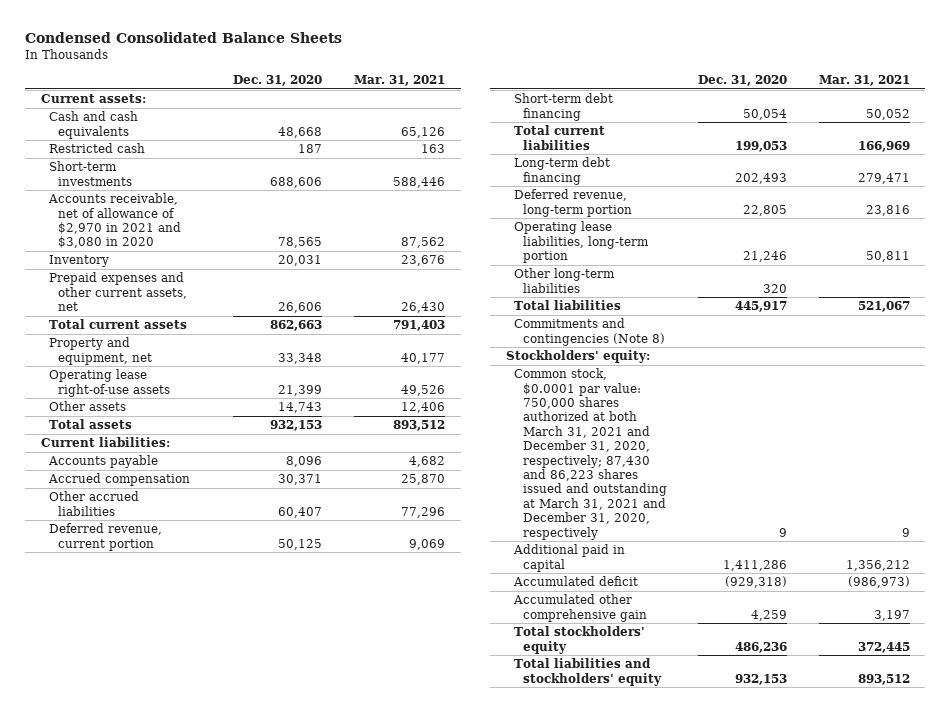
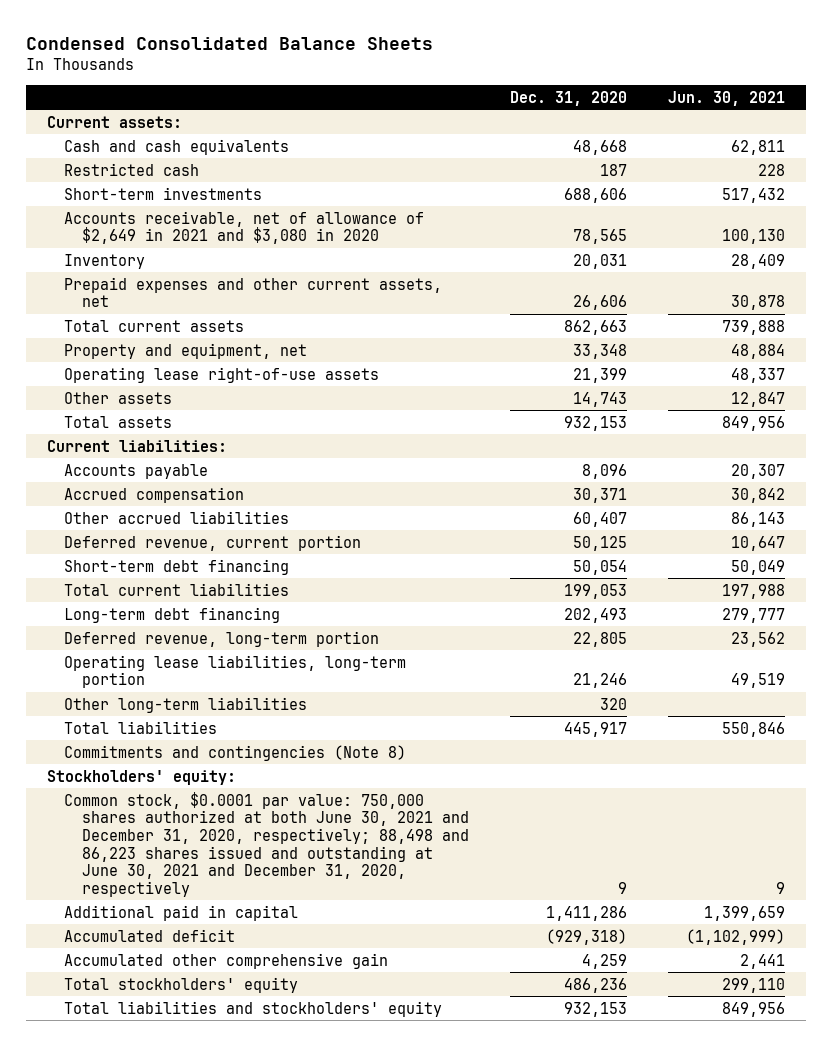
[353,75,445,87] Mar. 31, 2021 -> none
none -> [668,90,786,106] Jun. 30, 2021
[48,193,181,249] Accounts receivable, net of allowance of $2,970 in 2021 and $3,080 in 2020 -> [64,210,425,245] Accounts receivable, net of allowance of $2,649 in 2021 and $3,080 in 2020
[514,368,667,540] Common stock, $0.0001 par value: 750,000 shares authorized at both March 31, 2021 and December 31, 2020, respectively; 87,430 and 86,223 shares issued and outstanding at March 31, 2021 and December 31, 2020, respectively -> [64,791,470,898] Common stock, $0.0001 par value: 750,000 shares authorized at both June 30, 2021 and December 31, 2020, respectively; 88,498 and 86,223 shares issued and outstanding at June 30, 2021 and December 31, 2020, respectively

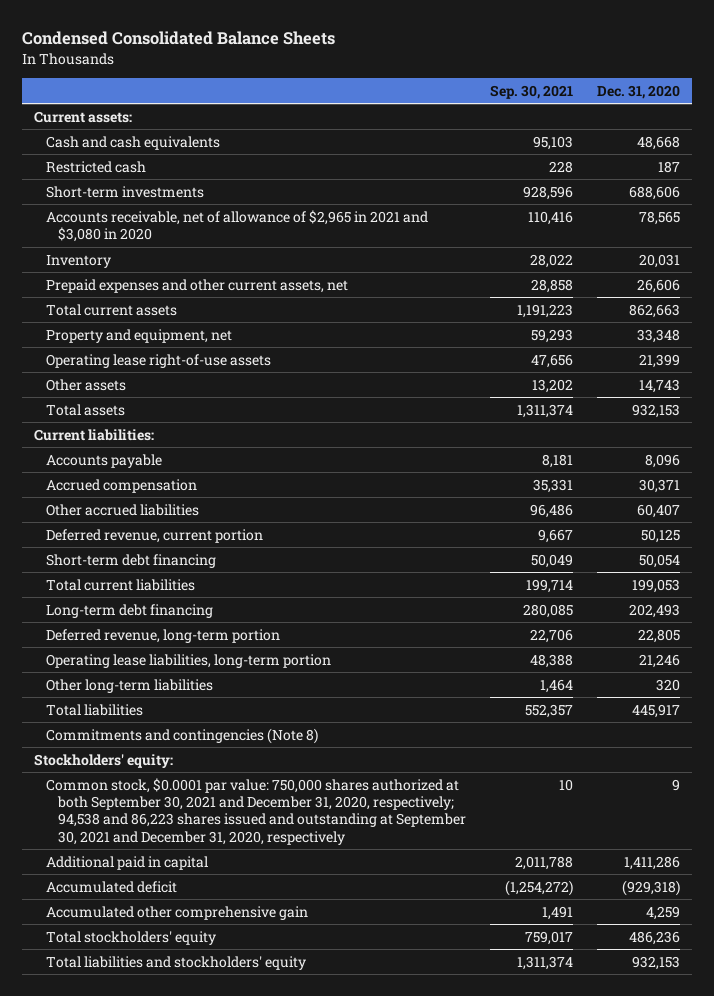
[668,90,786,106] Jun. 30, 2021 -> none
none -> [489,84,573,99] Sep. 30, 2021
[64,210,425,245] Accounts receivable, net of allowance of $2,649 in 2021 and $3,080 in 2020 -> [46,209,429,243] Accounts receivable, net of allowance of $2,965 in 2021 and $3,080 in 2020
[64,791,470,898] Common stock, $0.0001 par value: 750,000 shares authorized at both June 30, 2021 and December 31, 2020, respectively; 88,498 and 86,223 shares issued and outstanding at June 30, 2021 and December 31, 2020, respectively -> [46,777,467,845] Common stock, $0.0001 par value: 750,000 shares authorized at both September 30, 2021 and December 31, 2020, respectively; 94,538 and 86,223 shares issued and outstanding at September 30, 2021 and December 31, 2020, respectively

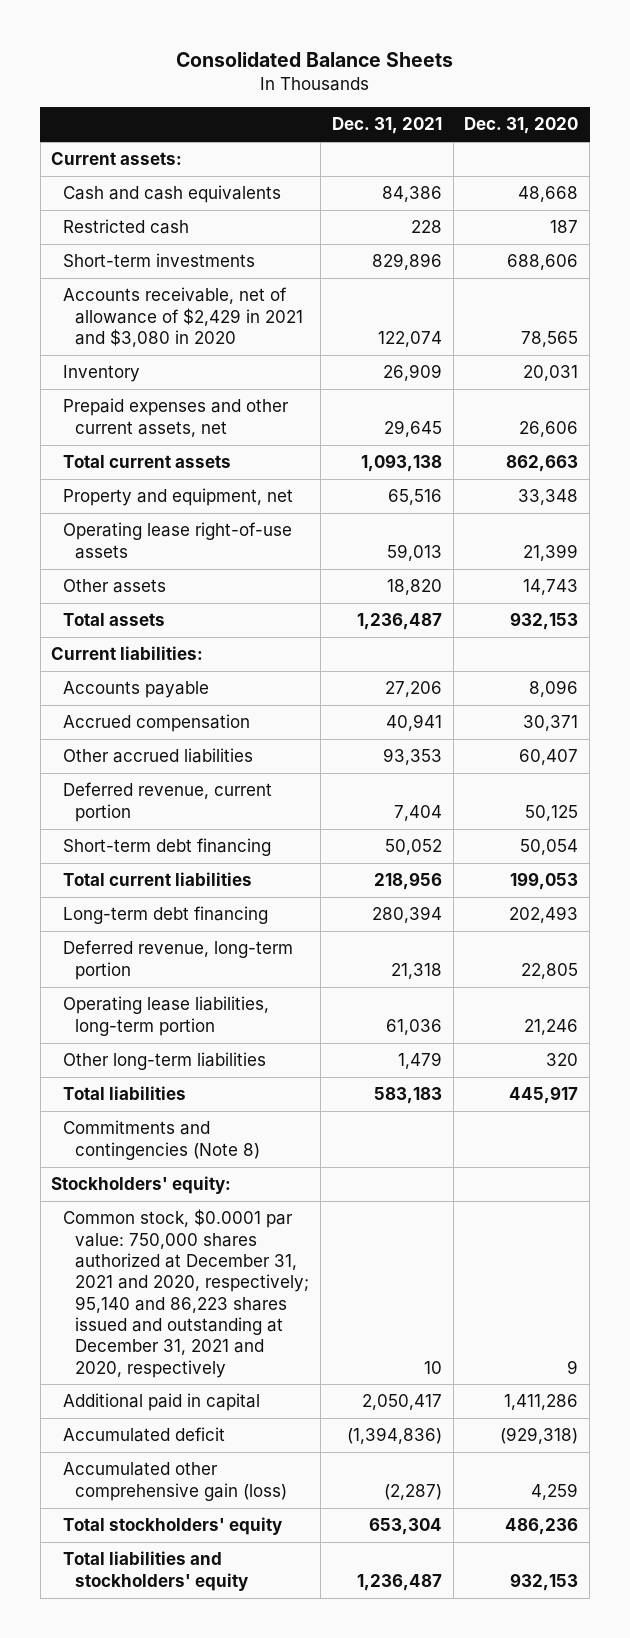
[22,31,336,46] Condensed Consolidated Balance Sheets -> [175,51,453,67] Consolidated Balance Sheets
[489,84,573,99] Sep. 30, 2021 -> none
none -> [331,117,442,135] Dec. 31, 2021
[46,209,429,243] Accounts receivable, net of allowance of $2,965 in 2021 and $3,080 in 2020 -> [63,287,304,348] Accounts receivable, net of allowance of $2,429 in 2021 and $3,080 in 2020
[46,777,467,845] Common stock, $0.0001 par value: 750,000 shares authorized at both September 30, 2021 and December 31, 2020, respectively; 94,538 and 86,223 shares issued and outstanding at September 30, 2021 and December 31, 2020, respectively -> [63,1209,310,1378] Common stock, $0.0001 par value: 750,000 shares authorized at December 31, 2021 and 2020, respectively; 95,140 and 86,223 shares issued and outstanding at December 31, 2021 and 2020, respectively
[46,905,309,920] Accumulated other comprehensive gain -> [63,1462,288,1501] Accumulated other comprehensive gain (loss)

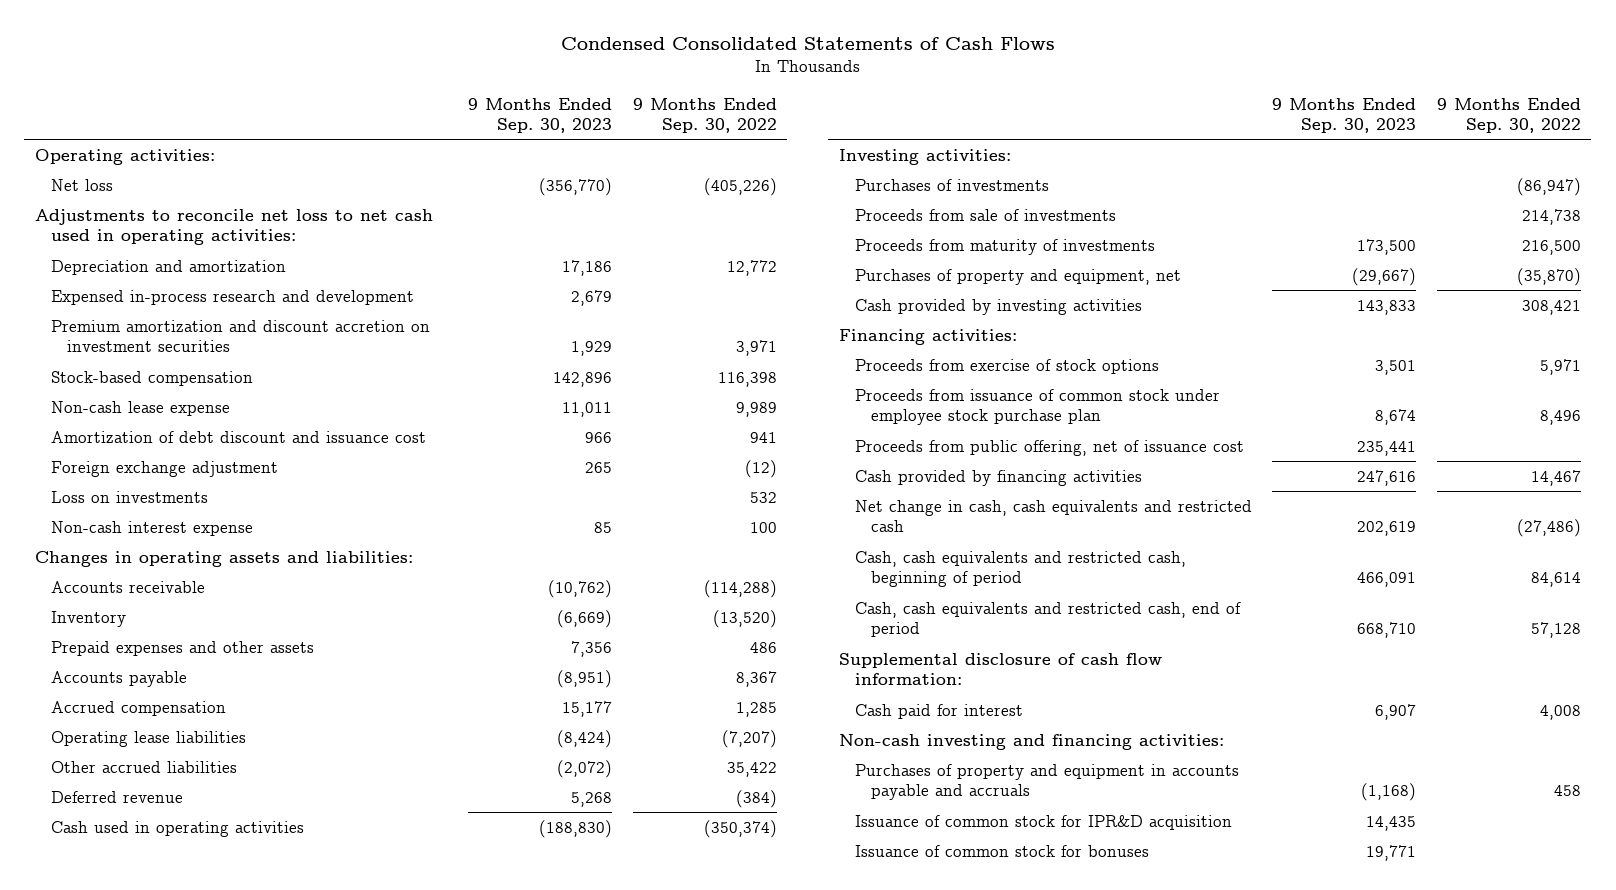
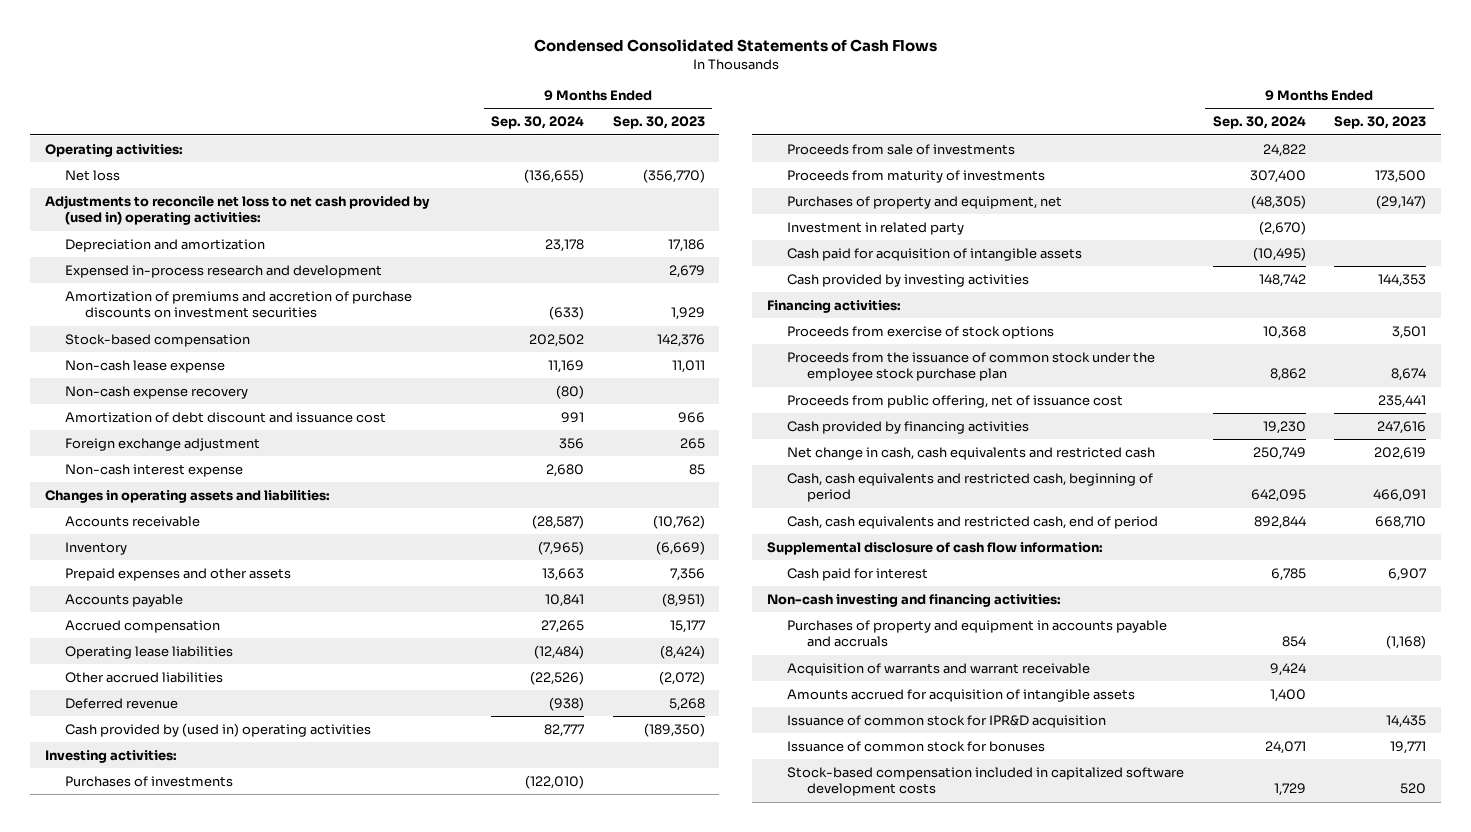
[632,97,777,133] 9 Months Ended Sep. 30, 2022 -> none
none -> [490,116,584,130] Sep. 30, 2024
[34,208,433,246] Adjustments to reconcile net loss to net cash used in operating activities: -> [44,195,430,226] Adjustments to reconcile net loss to net cash provided by (used in) operating activities:
[50,319,430,353] Premium amortization and discount accretion on investment securities -> [64,291,412,319] Amortization of premiums and accretion of purchase discounts on investment securities
[553,371,613,387] 142,896 -> [656,334,705,348] 142,376
none -> [64,386,248,400] Non-cash expense recovery
[50,490,208,503] Loss on investments -> none
[50,820,304,837] Cash used in operating activities -> [64,723,371,738] Cash provided by (used in) operating activities
[539,819,613,838] (188,830) -> [643,723,705,738] (189,350)
[1352,267,1417,286] (29,667) -> [1376,195,1427,210] (29,147)
none -> [786,222,964,236] Investment in related party
none -> [786,248,1082,262] Cash paid for acquisition of intangible assets
[1357,299,1417,315] 143,833 -> [1378,274,1427,288] 144,353
[854,388,1220,426] Proceeds from issuance of common stock under employee stock purchase plan -> [786,352,1155,382] Proceeds from the issuance of common stock under the employee stock purchase plan
none -> [786,663,1090,677] Acquisition of warrants and warrant receivable
none -> [786,689,1135,703] Amounts accrued for acquisition of intangible assets
none -> [786,767,1184,797] Stock-based compensation included in capitalized software development costs

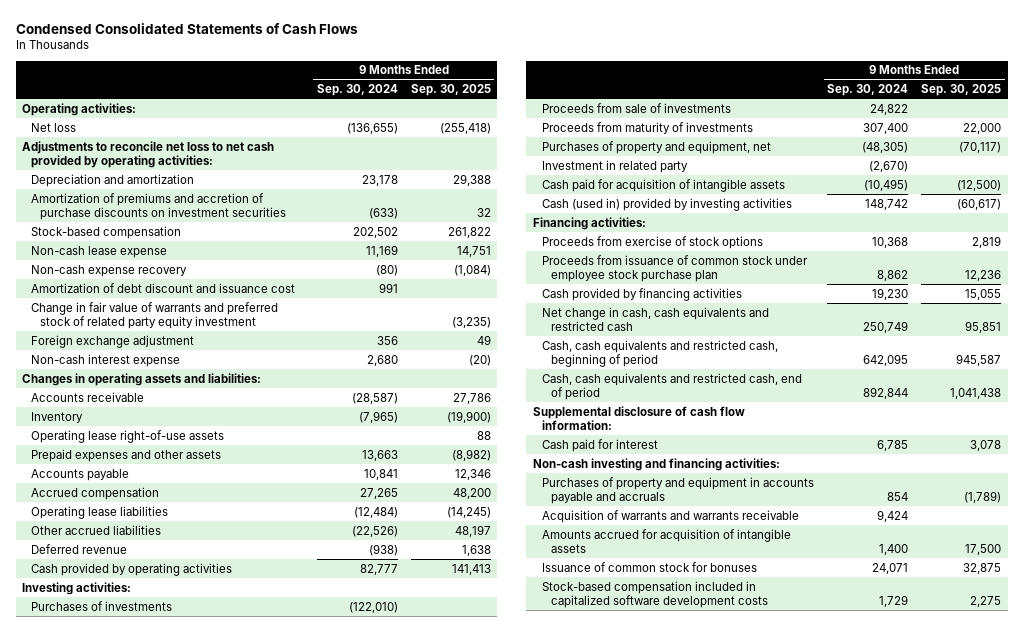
[612,116,705,130] Sep. 30, 2023 -> none
none -> [410,84,491,97] Sep. 30, 2025
[44,195,430,226] Adjustments to reconcile net loss to net cash provided by (used in) operating activities: -> [22,140,275,169] Adjustments to reconcile net loss to net cash provided by operating activities:
[64,265,382,279] Expensed in-process research and development -> none
none -> [31,301,279,330] Change in fair value of warrants and preferred stock of related party equity investment
none -> [31,429,225,443] Operating lease right-of-use assets
[64,723,371,738] Cash provided by (used in) operating activities -> [31,562,233,576] Cash provided by operating activities
[786,274,1029,288] Cash provided by investing activities -> [541,197,792,211] Cash (used in) provided by investing activities
[786,395,1123,409] Proceeds from public offering, net of issuance cost -> none
[786,352,1155,382] Proceeds from the issuance of common stock under the employee stock purchase plan -> [541,254,808,283] Proceeds from issuance of common stock under employee stock purchase plan
[786,663,1090,677] Acquisition of warrants and warrant receivable -> [541,509,799,523] Acquisition of warrants and warrants receivable
[786,715,1106,729] Issuance of common stock for IPR&D acquisition -> none

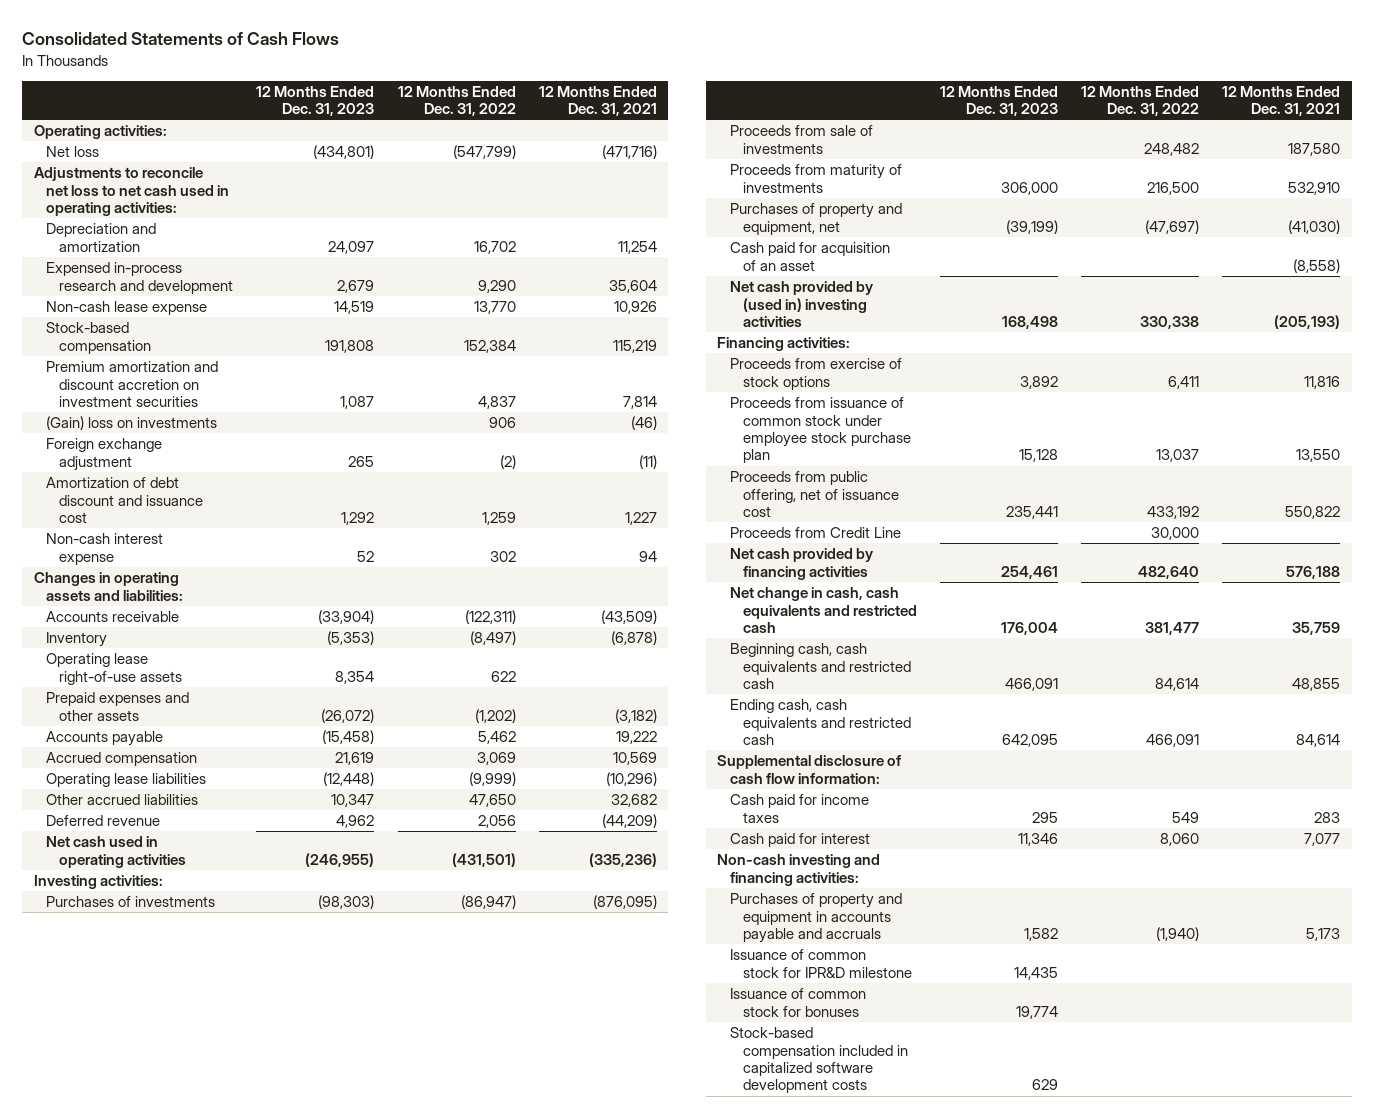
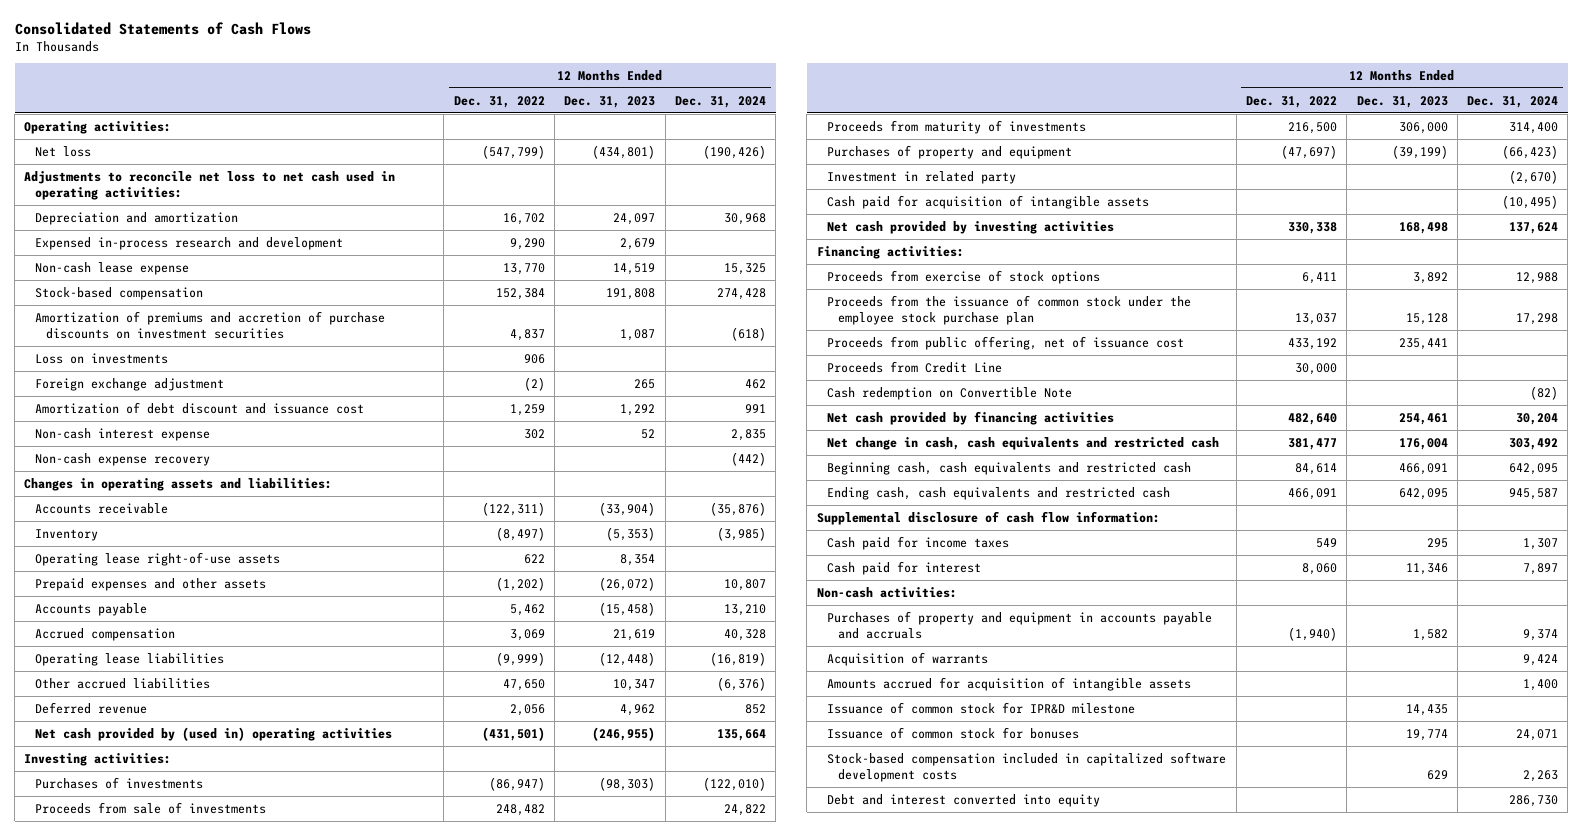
[538,85,657,117] 12 Months Ended Dec. 31, 2021 -> none
none -> [674,95,766,108] Dec. 31, 2024
[46,361,219,407] Premium amortization and discount accretion on investment securities -> [35,310,386,339] Amortization of premiums and accretion of purchase discounts on investment securities
[46,416,218,431] (Gain) loss on investments -> [35,352,169,364] Loss on investments
none -> [35,452,211,466] Non-cash expense recovery
[46,836,187,868] Net cash used in operating activities -> [35,726,393,741] Net cash provided by (used in) operating activities
[730,203,903,235] Purchases of property and equipment, net -> [827,144,1073,159] Purchases of property and equipment
none -> [827,170,1017,184] Investment in related party
[730,242,891,271] Cash paid for acquisition of an asset -> [827,194,1150,209] Cash paid for acquisition of intangible assets
[730,281,874,327] Net cash provided by (used in) investing activities -> [827,220,1115,234] Net cash provided by investing activities
[730,397,912,464] Proceeds from issuance of common stock under employee stock purchase plan -> [827,294,1192,325] Proceeds from the issuance of common stock under the employee stock purchase plan
none -> [827,386,1073,400] Cash redemption on Convertible Note
[717,854,881,886] Non-cash investing and financing activities: -> [816,586,957,598] Non-cash activities:
none -> [827,651,989,666] Acquisition of warrants
none -> [827,676,1192,691] Amounts accrued for acquisition of intangible assets
none -> [827,793,1101,807] Debt and interest converted into equity

